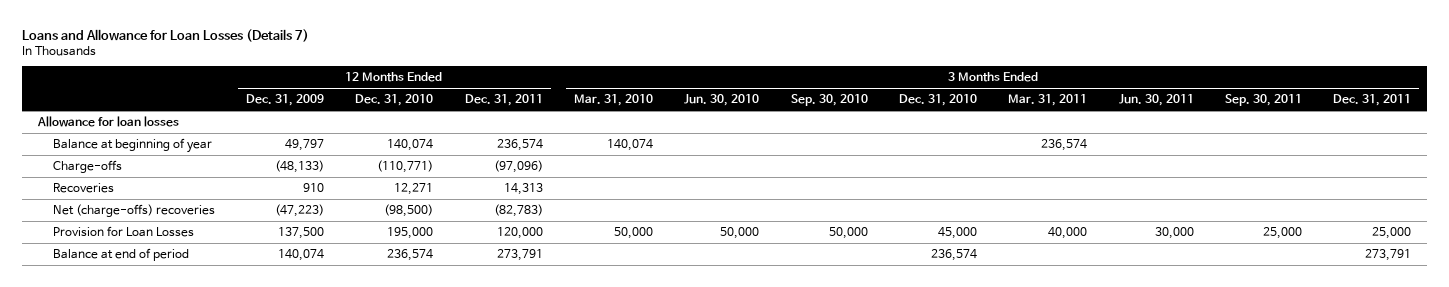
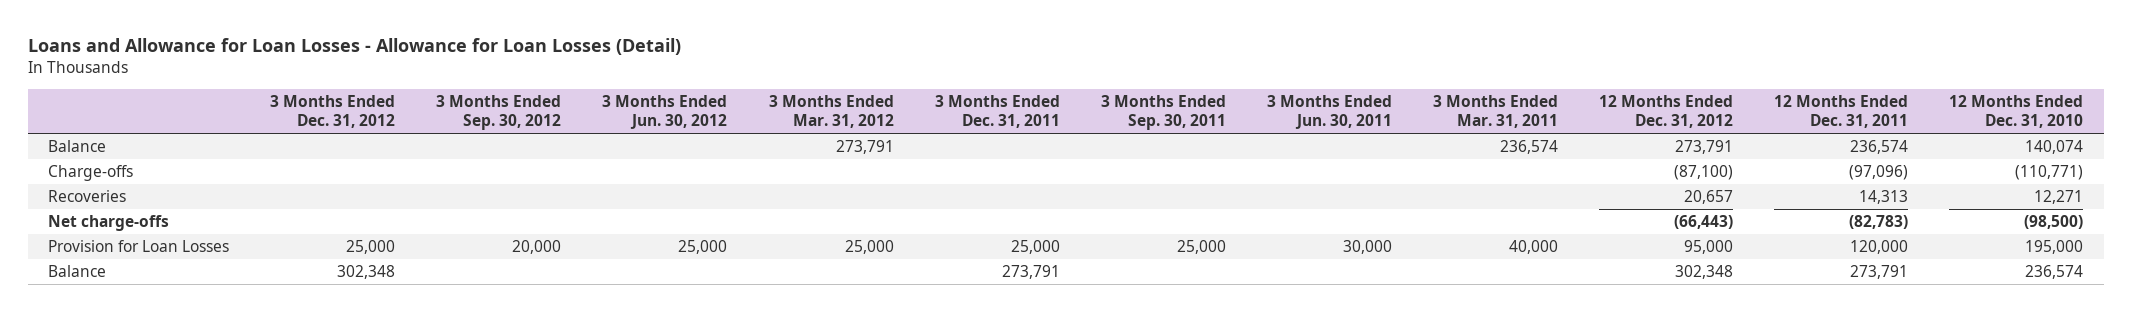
[22,28,310,42] Loans and Allowance for Loan Losses (Details 7) -> [27,37,681,55] Loans and Allowance for Loan Losses - Allowance for Loan Losses (Detail)
[245,94,324,107] Dec. 31, 2009 -> none
[574,94,654,107] Mar. 31, 2010 -> none
[684,94,760,107] Jun. 30, 2010 -> none
[790,94,868,107] Sep. 30, 2010 -> none
[899,94,978,107] Dec. 31, 2010 -> none
none -> [270,94,396,128] 3 Months Ended Dec. 31, 2012
none -> [436,94,562,130] 3 Months Ended Sep. 30, 2012
none -> [602,94,728,129] 3 Months Ended Jun. 30, 2012
none -> [768,94,894,128] 3 Months Ended Mar. 31, 2012
none -> [1599,94,1734,128] 12 Months Ended Dec. 31, 2012
[36,116,179,128] Allowance for loan losses -> none
[52,138,212,154] Balance at beginning of year -> [48,140,107,153] Balance
[52,204,215,218] Net (charge-offs) recoveries -> [48,215,170,232] Net charge-offs
[52,248,189,262] Balance at end of period -> [48,265,107,278] Balance

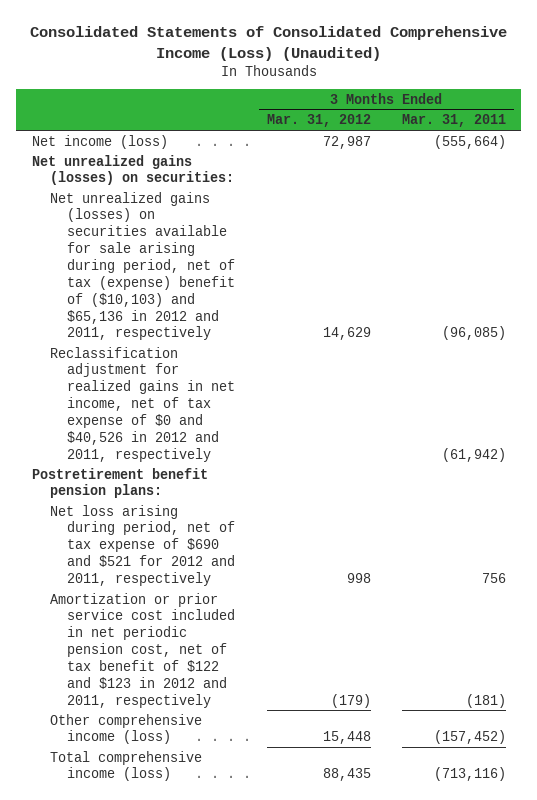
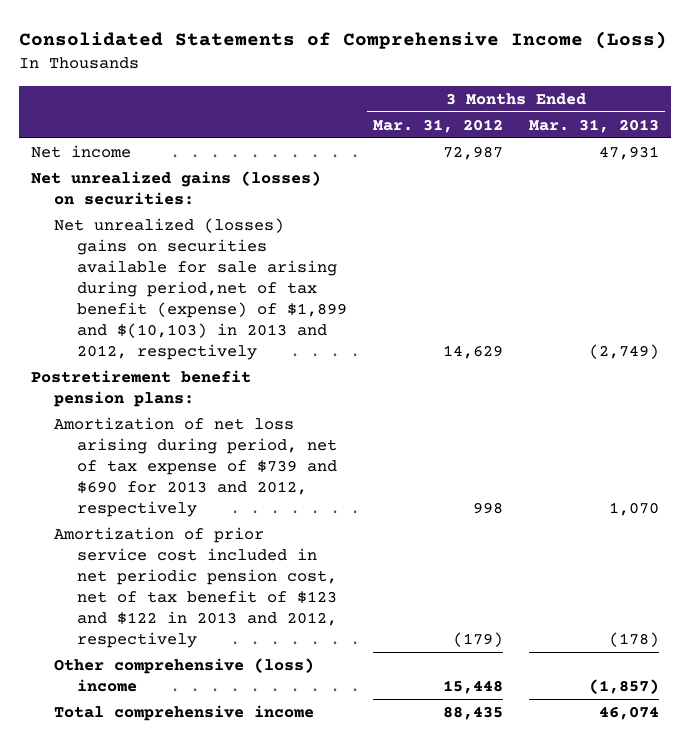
[29,25,507,61] Consolidated Statements of Consolidated Comprehensive Income (Loss) (Unaudited) -> [18,31,667,50] Consolidated Statements of Comprehensive Income (Loss)
[401,114,506,128] Mar. 31, 2011 -> none
none -> [528,118,659,133] Mar. 31, 2013
[31,134,168,149] Net income (loss) -> [31,145,132,159] Net income
[49,346,236,462] Reclassification adjustment for realized gains in net income, net of tax expense of $0 and $40,526 in 2012 and 2011, respectively -> none
[49,191,236,341] Net unrealized gains (losses) on securities available for sale arising during period, net of tax (expense) benefit of ($10,103) and $65,136 in 2012 and 2011, respectively -> [54,218,348,360] Net unrealized (losses) gains on securities available for sale arising during period,net of tax benefit (expense) of $1,899 and $(10,103) in 2013 and 2012, respectively
[49,504,236,587] Net loss arising during period, net of tax expense of $690 and $521 for 2012 and 2011, respectively -> [54,417,338,517] Amortization of net loss arising during period, net of tax expense of $739 and $690 for 2013 and 2012, respectively
[49,592,236,708] Amortization or prior service cost included in net periodic pension cost, net of tax benefit of $122 and $123 in 2012 and 2011, respectively -> [54,527,338,648] Amortization of prior service cost included in net periodic pension cost, net of tax benefit of $123 and $122 in 2013 and 2012, respectively
[49,713,202,745] Other comprehensive income (loss) -> [54,658,315,692] Other comprehensive (loss) income
[49,750,202,782] Total comprehensive income (loss) -> [54,705,315,722] Total comprehensive income

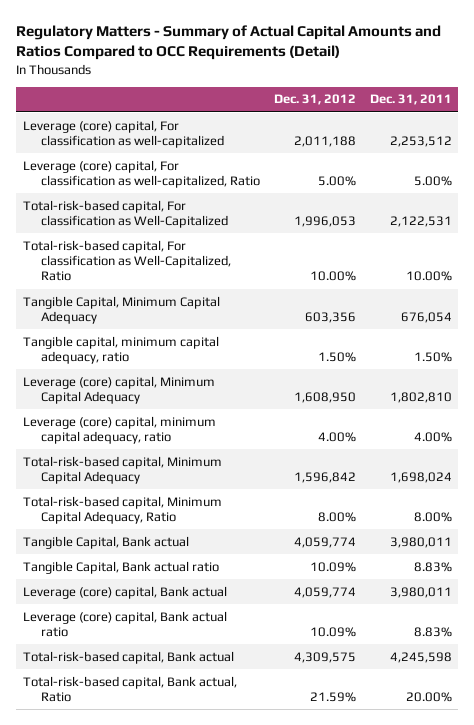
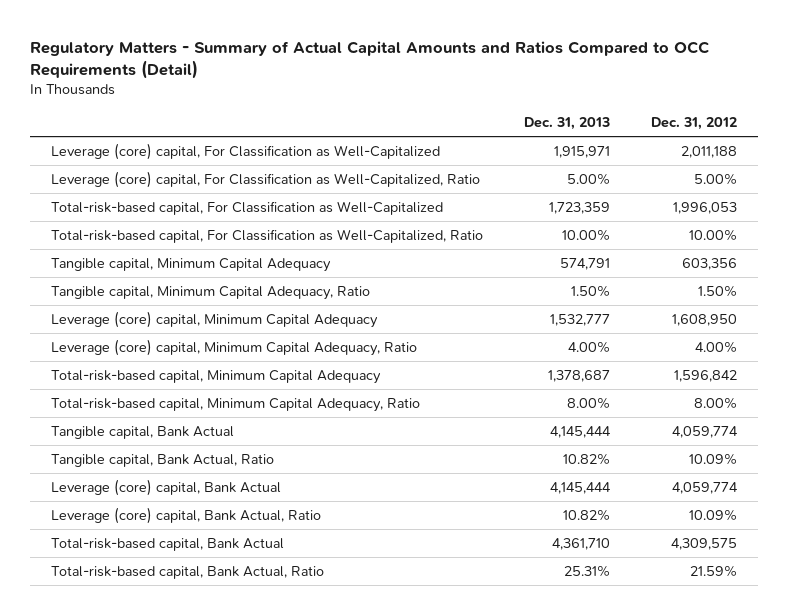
[369,94,452,106] Dec. 31, 2011 -> none
none -> [524,117,611,131] Dec. 31, 2013
[22,119,225,149] Leverage (core) capital, For classification as well-capitalized -> [50,142,440,160] Leverage (core) capital, For Classification as Well-Capitalized
[22,159,261,189] Leverage (core) capital, For classification as well-capitalized, Ratio -> [50,170,480,188] Leverage (core) capital, For Classification as Well-Capitalized, Ratio
[22,199,229,229] Total-risk-based capital, For classification as Well-Capitalized -> [50,200,443,215] Total-risk-based capital, For Classification as Well-Capitalized
[22,239,232,282] Total-risk-based capital, For classification as Well-Capitalized, Ratio -> [50,228,483,243] Total-risk-based capital, For Classification as Well-Capitalized, Ratio
[22,295,220,325] Tangible Capital, Minimum Capital Adequacy -> [50,257,331,272] Tangible capital, Minimum Capital Adequacy
[22,335,219,365] Tangible capital, minimum capital adequacy, ratio -> [50,285,370,300] Tangible capital, Minimum Capital Adequacy, Ratio
[22,415,216,445] Leverage (core) capital, minimum capital adequacy, ratio -> [50,338,417,356] Leverage (core) capital, Minimum Capital Adequacy, Ratio
[22,535,189,549] Tangible Capital, Bank actual -> [50,425,234,439] Tangible capital, Bank Actual
[22,560,219,574] Tangible Capital, Bank actual ratio -> [50,453,274,467] Tangible capital, Bank Actual, Ratio
[22,585,227,599] Leverage (core) capital, Bank actual -> [50,478,281,496] Leverage (core) capital, Bank Actual
[22,610,227,638] Leverage (core) capital, Bank actual ratio -> [50,506,321,524] Leverage (core) capital, Bank Actual, Ratio
[22,650,234,664] Total-risk-based capital, Bank actual -> [50,537,284,551] Total-risk-based capital, Bank Actual
[22,675,237,703] Total-risk-based capital, Bank actual, Ratio -> [50,565,324,579] Total-risk-based capital, Bank Actual, Ratio

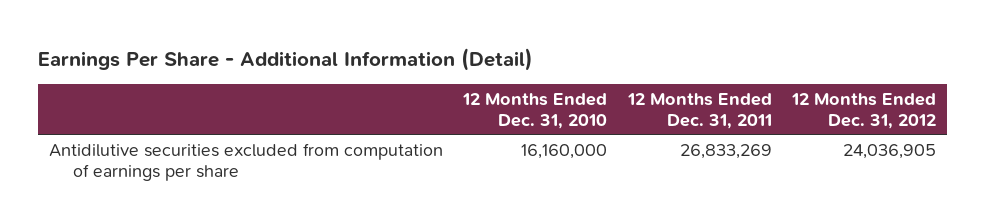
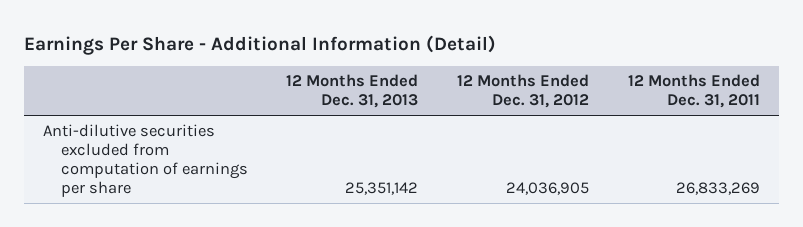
[462,92,608,129] 12 Months Ended Dec. 31, 2010 -> none
none -> [286,74,419,109] 12 Months Ended Dec. 31, 2013
[48,142,443,181] Antidilutive securities excluded from computation of earnings per share -> [43,124,248,198] Anti-dilutive securities excluded from computation of earnings per share

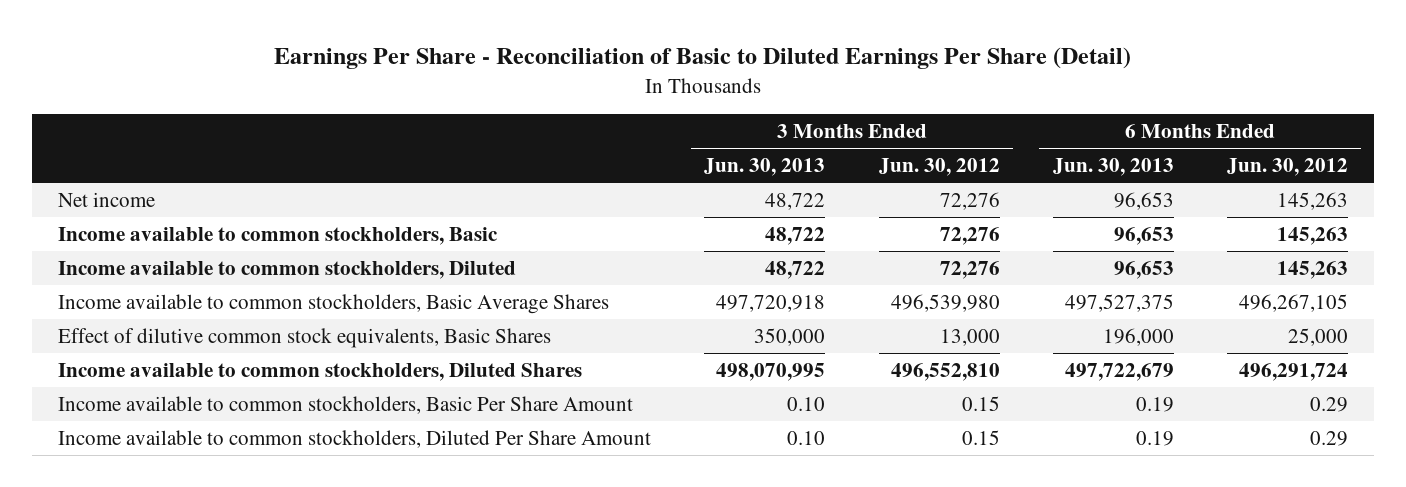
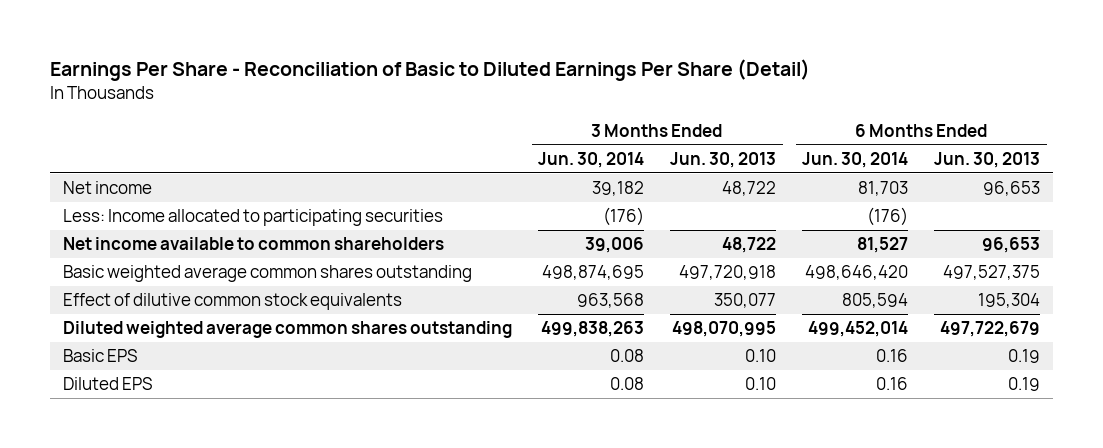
[878,158,1000,177] Jun. 30, 2012 -> none
[1226,158,1348,177] Jun. 30, 2012 -> none
none -> [538,151,645,168] Jun. 30, 2014
none -> [802,151,909,168] Jun. 30, 2014
[58,260,517,279] Income available to common stockholders, Diluted -> none
none -> [63,209,444,227] Less: Income allocated to participating securities
[58,226,499,245] Income available to common stockholders, Basic -> [63,237,445,251] Net income available to common shareholders
[58,293,610,314] Income available to common stockholders, Basic Average Shares -> [63,265,473,283] Basic weighted average common shares outstanding
[58,327,552,348] Effect of dilutive common stock equivalents, Basic Shares -> [63,293,403,311] Effect of dilutive common stock equivalents
[754,327,826,346] 350,000 -> [714,293,777,309] 350,077
[1102,327,1174,346] 196,000 -> [978,293,1041,309] 195,304
[58,362,583,381] Income available to common stockholders, Diluted Shares -> [63,321,513,339] Diluted weighted average common shares outstanding
[58,395,634,414] Income available to common stockholders, Basic Per Share Amount -> [63,349,138,363] Basic EPS
[58,429,652,448] Income available to common stockholders, Diluted Per Share Amount -> [63,377,153,391] Diluted EPS

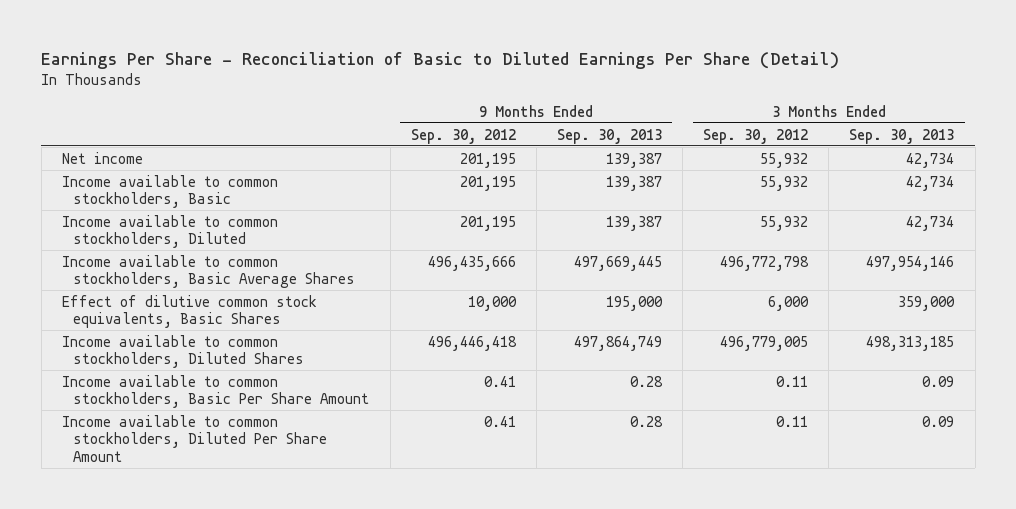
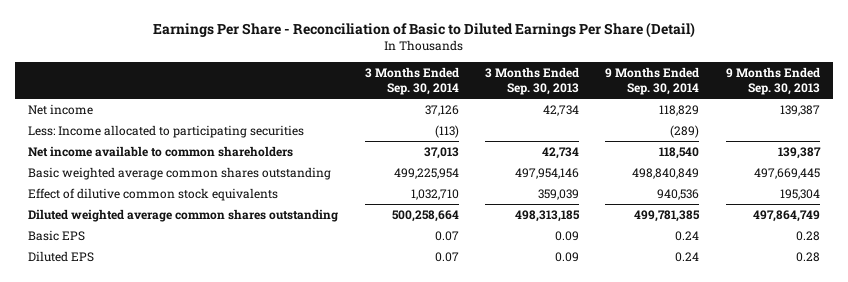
[410,128,516,144] Sep. 30, 2012 -> none
[703,128,809,144] Sep. 30, 2012 -> none
none -> [364,66,459,96] 3 Months Ended Sep. 30, 2014
none -> [605,66,700,96] 9 Months Ended Sep. 30, 2014
[61,214,278,249] Income available to common stockholders, Diluted -> none
none -> [28,124,305,138] Less: Income allocated to participating securities
[61,174,278,209] Income available to common stockholders, Basic -> [28,145,294,157] Net income available to common shareholders
[61,254,356,289] Income available to common stockholders, Basic Average Shares -> [28,166,332,180] Basic weighted average common shares outstanding
[61,294,317,329] Effect of dilutive common stock equivalents, Basic Shares -> [28,187,279,201] Effect of dilutive common stock equivalents
[605,295,663,311] 195,000 -> [779,188,820,200] 195,304
[898,295,956,311] 359,000 -> [538,188,580,200] 359,039
[61,334,305,369] Income available to common stockholders, Diluted Shares -> [28,208,339,222] Diluted weighted average common shares outstanding
[61,374,370,409] Income available to common stockholders, Basic Per Share Amount -> [28,229,86,241] Basic EPS
[61,414,328,462] Income available to common stockholders, Diluted Per Share Amount -> [28,250,95,262] Diluted EPS

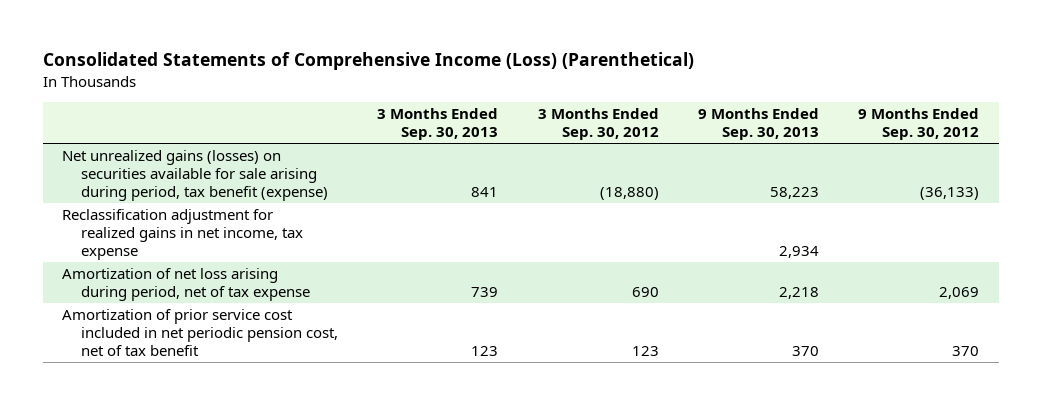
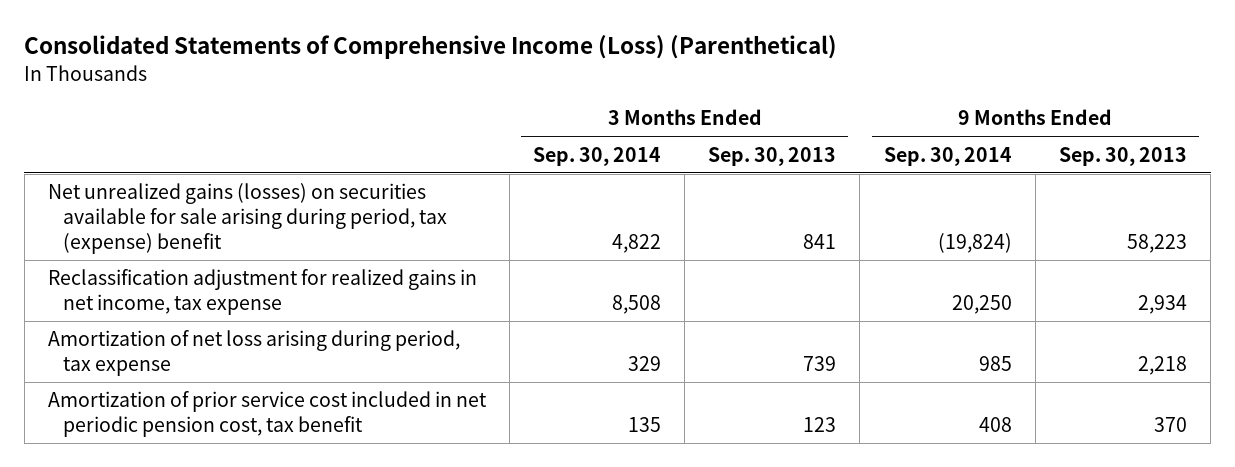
[537,108,659,140] 3 Months Ended Sep. 30, 2012 -> none
[858,108,980,140] 9 Months Ended Sep. 30, 2012 -> none
none -> [533,146,662,166] Sep. 30, 2014
none -> [883,146,1012,166] Sep. 30, 2014
[62,150,328,201] Net unrealized gains (losses) on securities available for sale arising during period, tax benefit (expense) -> [47,183,447,255] Net unrealized gains (losses) on securities available for sale arising during period, tax (expense) benefit
[62,268,310,301] Amortization of net loss arising during period, net of tax expense -> [47,330,460,377] Amortization of net loss arising during period, tax expense
[62,309,338,356] Amortization of prior service cost included in net periodic pension cost, net of tax benefit -> [47,391,487,438] Amortization of prior service cost included in net periodic pension cost, tax benefit

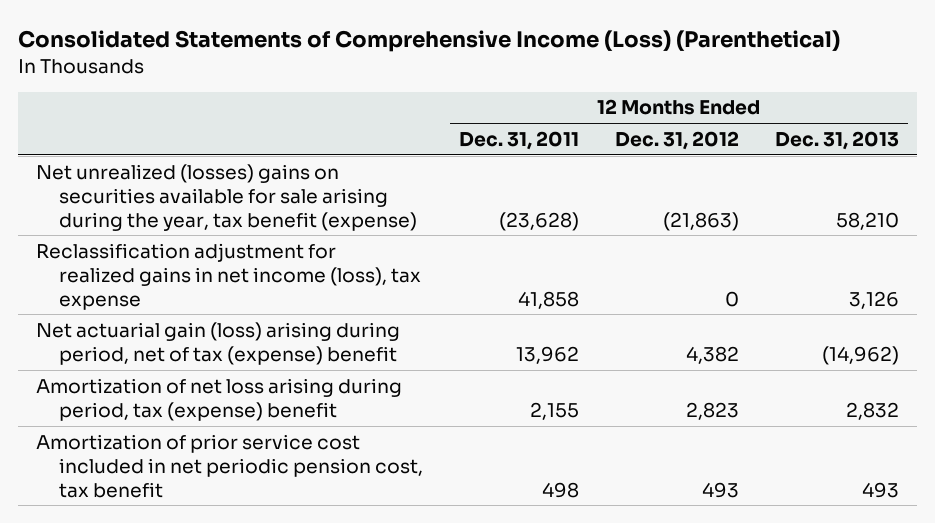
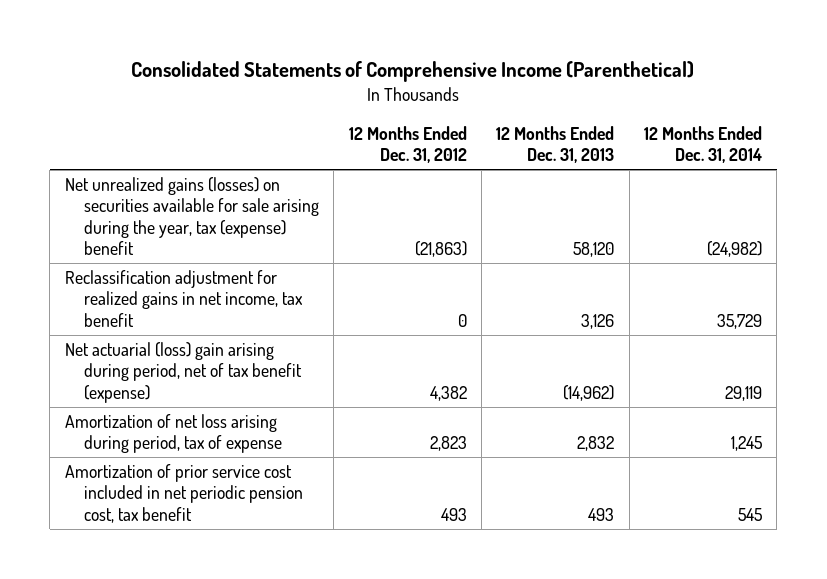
[18,30,841,53] Consolidated Statements of Comprehensive Income (Loss) (Parenthetical) -> [131,61,695,83] Consolidated Statements of Comprehensive Income (Parenthetical)
[458,130,579,150] Dec. 31, 2011 -> none
none -> [643,125,762,164] 12 Months Ended Dec. 31, 2014
[36,163,417,231] Net unrealized (losses) gains on securities available for sale arising during the year, tax benefit (expense) -> [64,176,319,256] Net unrealized gains (losses) on securities available for sale arising during the year, tax (expense) benefit
[836,211,900,230] 58,210 -> [573,242,615,258] 58,120
[36,242,421,310] Reclassification adjustment for realized gains in net income (loss), tax expense -> [64,269,303,327] Reclassification adjustment for realized gains in net income, tax benefit
[36,321,401,365] Net actuarial gain (loss) arising during period, net of tax (expense) benefit -> [64,341,302,403] Net actuarial (loss) gain arising during period, net of tax benefit (expense)
[36,377,403,421] Amortization of net loss arising during period, tax (expense) benefit -> [64,413,282,454] Amortization of net loss arising during period, tax of expense

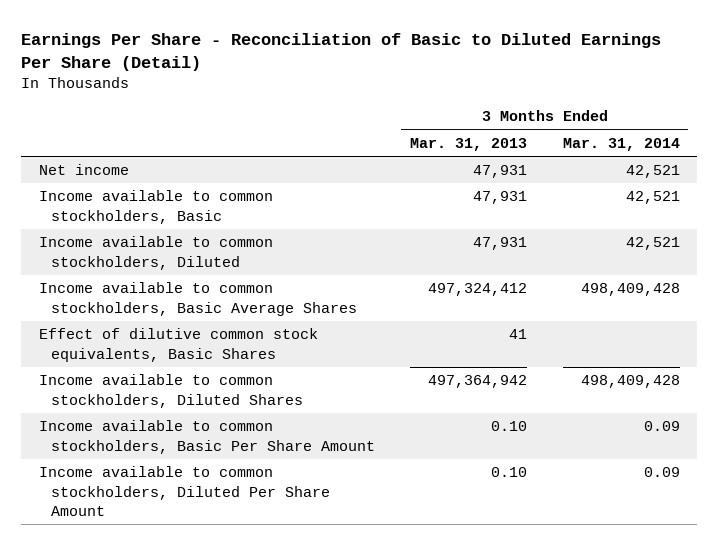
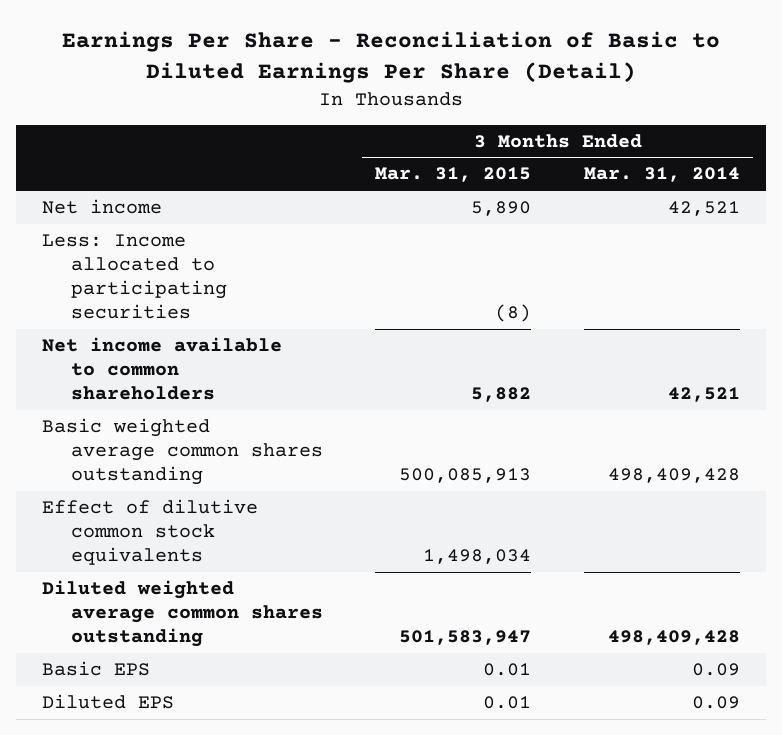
[410,137,528,151] Mar. 31, 2013 -> none
none -> [375,167,532,183] Mar. 31, 2015
[39,236,274,270] Income available to common stockholders, Diluted -> none
none -> [42,234,227,320] Less: Income allocated to participating securities
[39,190,274,224] Income available to common stockholders, Basic -> [42,337,283,401] Net income available to common shareholders
[39,282,357,316] Income available to common stockholders, Basic Average Shares -> [42,418,323,486] Basic weighted average common shares outstanding
[39,328,319,362] Effect of dilutive common stock equivalents, Basic Shares -> [42,499,259,566] Effect of dilutive common stock equivalents
[39,374,303,408] Income available to common stockholders, Diluted Shares -> [42,580,323,648] Diluted weighted average common shares outstanding
[39,420,375,454] Income available to common stockholders, Basic Per Share Amount -> [42,661,151,677] Basic EPS
[39,466,330,517] Income available to common stockholders, Diluted Per Share Amount -> [42,694,175,710] Diluted EPS

